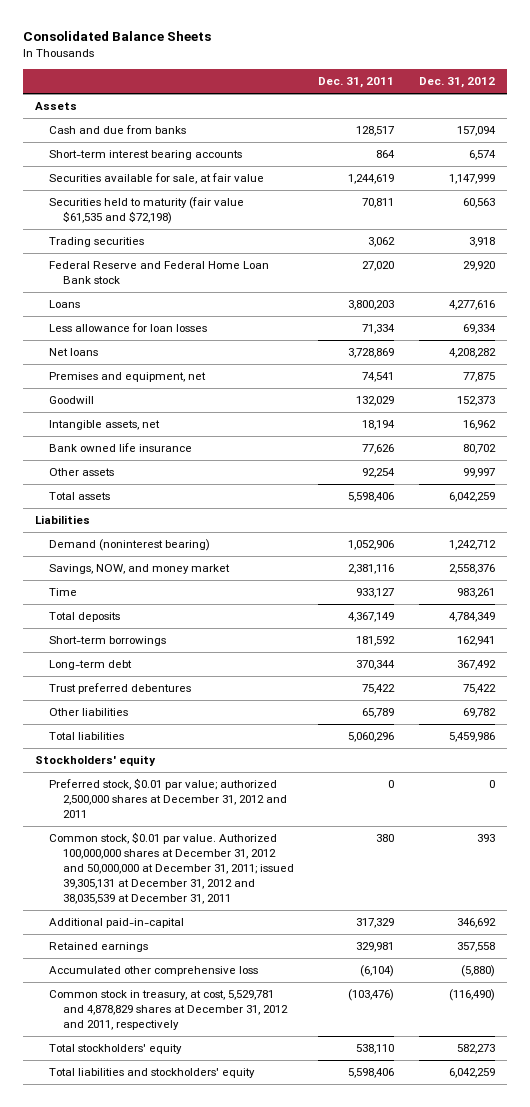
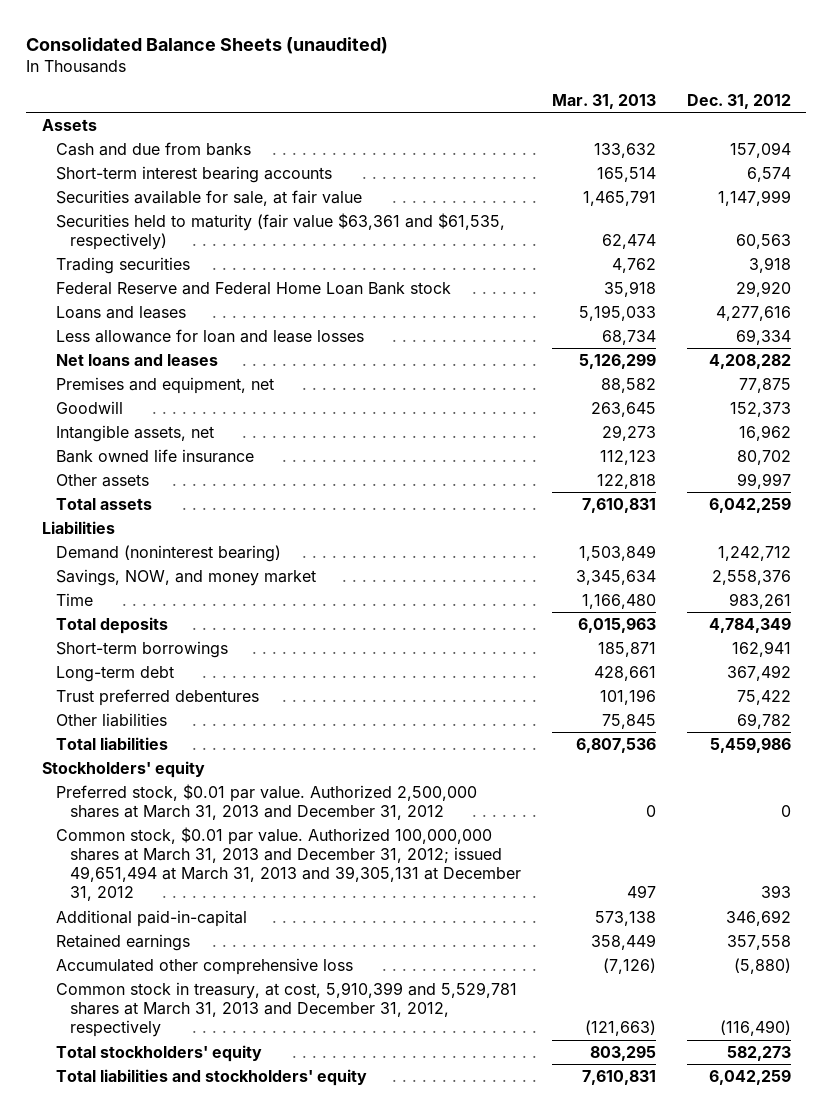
[23,31,212,42] Consolidated Balance Sheets -> [26,37,389,55] Consolidated Balance Sheets (unaudited)
[318,77,395,89] Dec. 31, 2011 -> none
none -> [552,94,657,110] Mar. 31, 2013
[49,197,245,225] Securities held to maturity (fair value $61,535 and $72,198) -> [56,212,506,251] Securities held to maturity (fair value $63,361 and $61,535, respectively)
[49,300,81,309] Loans -> [56,305,187,319] Loans and leases
[49,323,208,333] Less allowance for loan losses -> [56,328,365,343] Less allowance for loan and lease losses
[49,348,99,357] Net loans -> [56,353,219,366] Net loans and leases
[49,778,288,819] Preferred stock, $0.01 par value; authorized 2,500,000 shares at December 31, 2012 and 2011 -> [56,783,478,821] Preferred stock, $0.01 par value. Authorized 2,500,000 shares at March 31, 2013 and December 31, 2012
[49,832,295,905] Common stock, $0.01 par value. Authorized 100,000,000 shares at December 31, 2012 and 50,000,000 at December 31, 2011; issued 39,305,131 at December 31, 2012 and 38,035,539 at December 31, 2011 -> [56,826,522,902] Common stock, $0.01 par value. Authorized 100,000,000 shares at March 31, 2013 and December 31, 2012; issued 49,651,494 at March 31, 2013 and 39,305,131 at December 31, 2012
[49,990,289,1031] Common stock in treasury, at cost, 5,529,781 and 4,878,829 shares at December 31, 2012 and 2011, respectively -> [56,981,518,1038] Common stock in treasury, at cost, 5,910,399 and 5,529,781 shares at March 31, 2013 and December 31, 2012, respectively

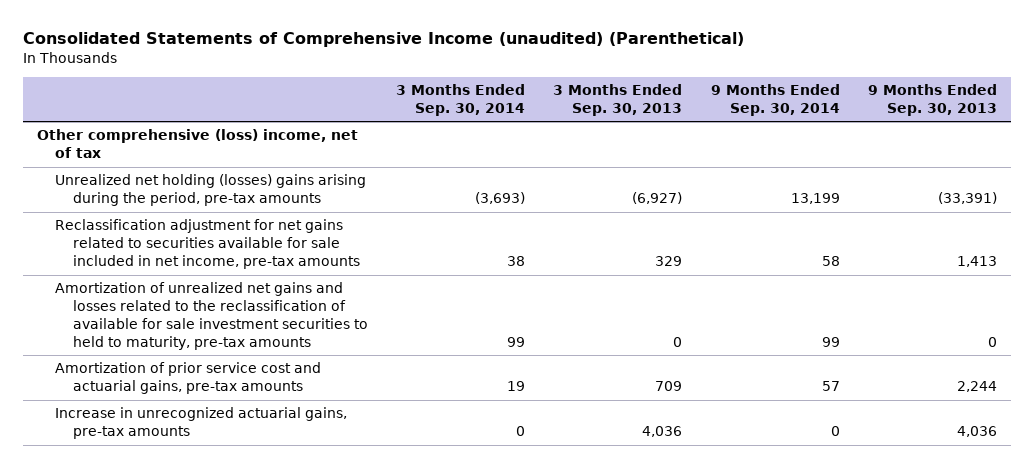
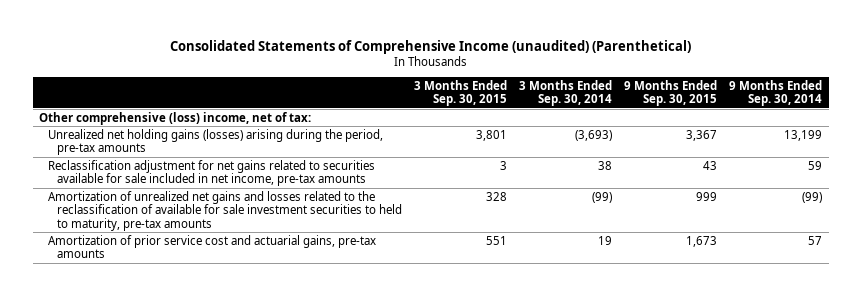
[553,84,683,117] 3 Months Ended Sep. 30, 2013 -> none
[867,84,997,117] 9 Months Ended Sep. 30, 2013 -> none
none -> [413,79,507,107] 3 Months Ended Sep. 30, 2015
none -> [624,79,718,107] 9 Months Ended Sep. 30, 2015
[37,129,359,159] Other comprehensive (loss) income, net of tax -> [39,111,312,125] Other comprehensive (loss) income, net of tax:
[54,174,366,207] Unrealized net holding (losses) gains arising during the period, pre-tax amounts -> [47,128,383,156] Unrealized net holding gains (losses) arising during the period, pre-tax amounts
[821,256,840,267] 58 -> [808,160,823,170] 59
[507,337,526,348] 99 -> [592,191,613,203] (99)
[821,337,840,348] 99 -> [802,191,823,203] (99)
[54,407,347,440] Increase in unrecognized actuarial gains, pre-tax amounts -> none

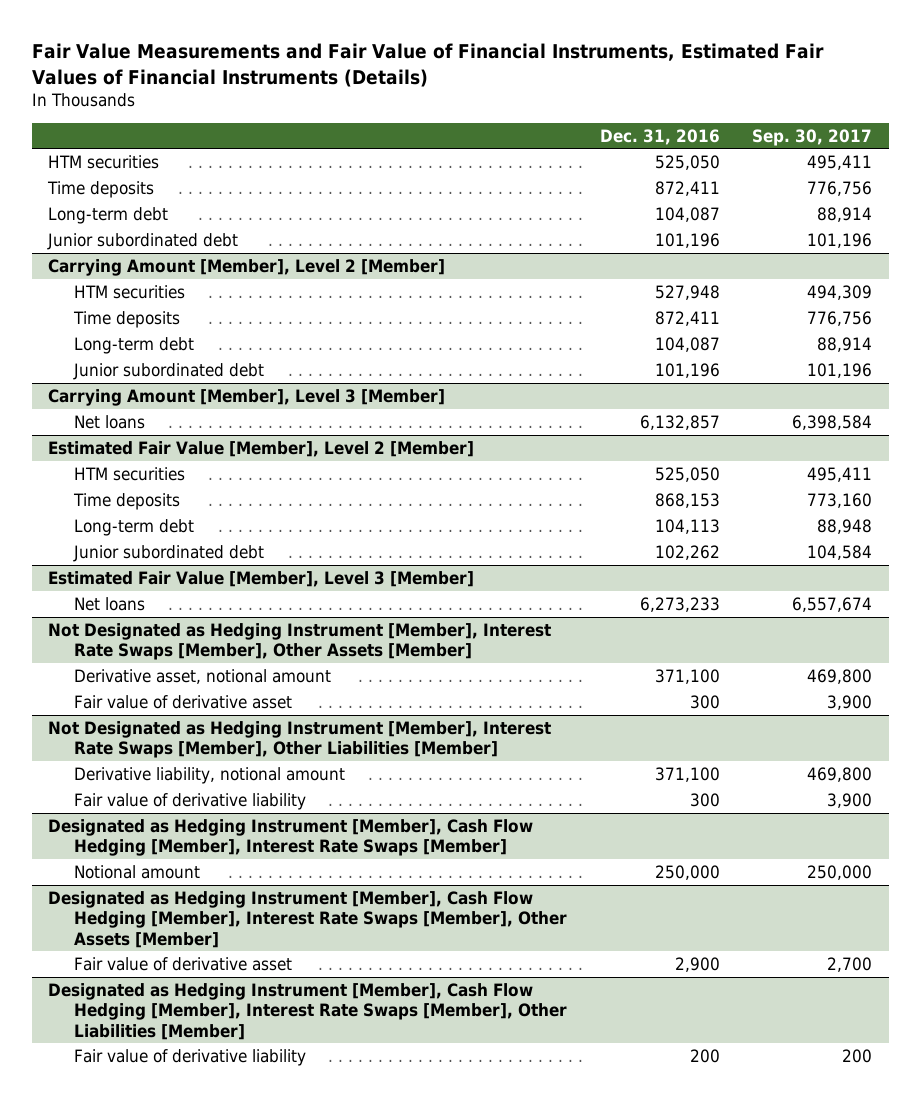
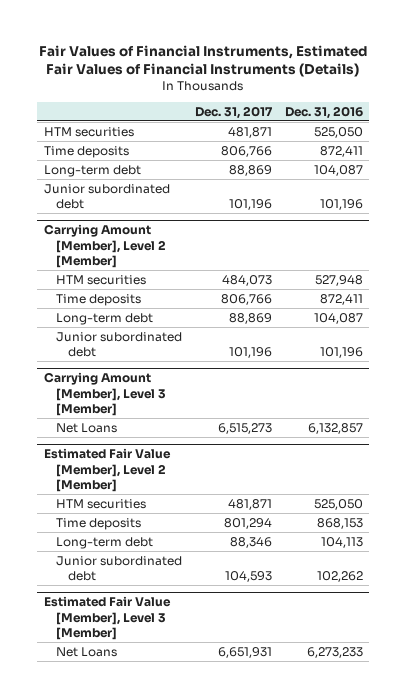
[31,42,824,87] Fair Value Measurements and Fair Value of Financial Instruments, Estimated Fair Values of Financial Instruments (Details) -> [39,44,368,78] Fair Values of Financial Instruments, Estimated Fair Values of Financial Instruments (Details)
[752,128,873,146] Sep. 30, 2017 -> none
none -> [194,105,273,119] Dec. 31, 2017
[73,414,145,429] Net loans -> [55,422,117,433] Net Loans
[48,622,552,661] Not Designated as Hedging Instrument [Member], Interest Rate Swaps [Member], Other Assets [Member] -> none
[73,668,331,684] Derivative asset, notional amount -> none
[73,694,292,709] Fair value of derivative asset -> none
[48,720,552,759] Not Designated as Hedging Instrument [Member], Interest Rate Swaps [Member], Other Liabilities [Member] -> none
[73,766,345,784] Derivative liability, notional amount -> none
[73,792,306,810] Fair value of derivative liability -> none
[48,818,534,857] Designated as Hedging Instrument [Member], Cash Flow Hedging [Member], Interest Rate Swaps [Member] -> none
[73,864,200,879] Notional amount -> none
[48,890,567,948] Designated as Hedging Instrument [Member], Cash Flow Hedging [Member], Interest Rate Swaps [Member], Other Assets [Member] -> none
[73,956,292,971] Fair value of derivative asset -> none
[48,982,567,1040] Designated as Hedging Instrument [Member], Cash Flow Hedging [Member], Interest Rate Swaps [Member], Other Liabilities [Member] -> none
[73,1048,306,1066] Fair value of derivative liability -> none
[73,596,145,611] Net loans -> [55,646,117,657] Net Loans

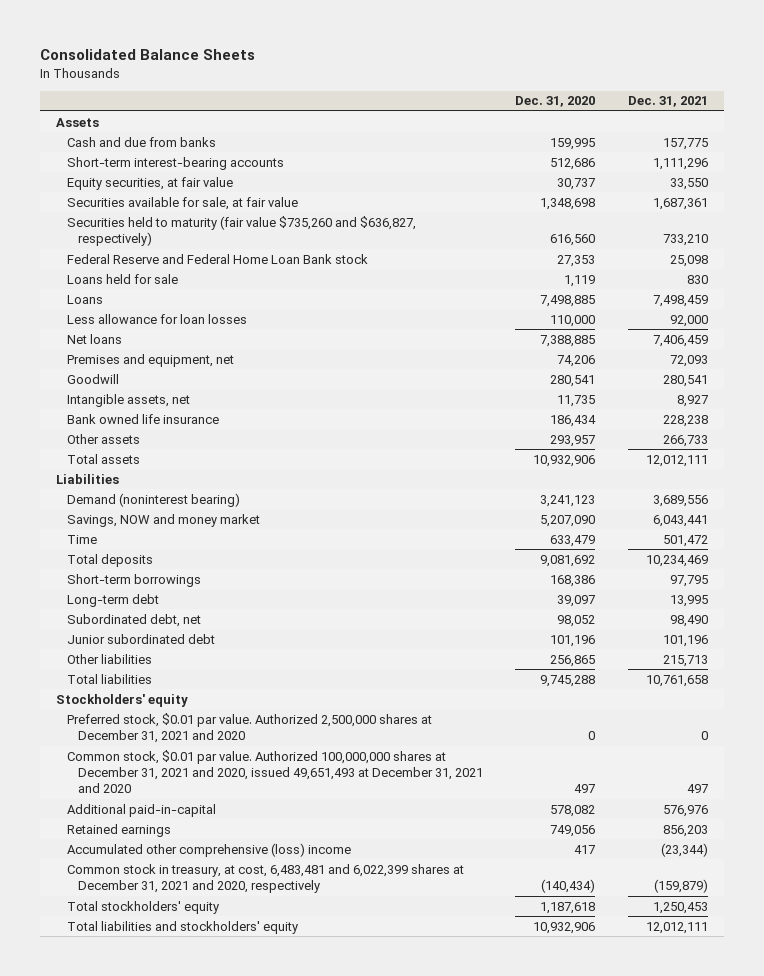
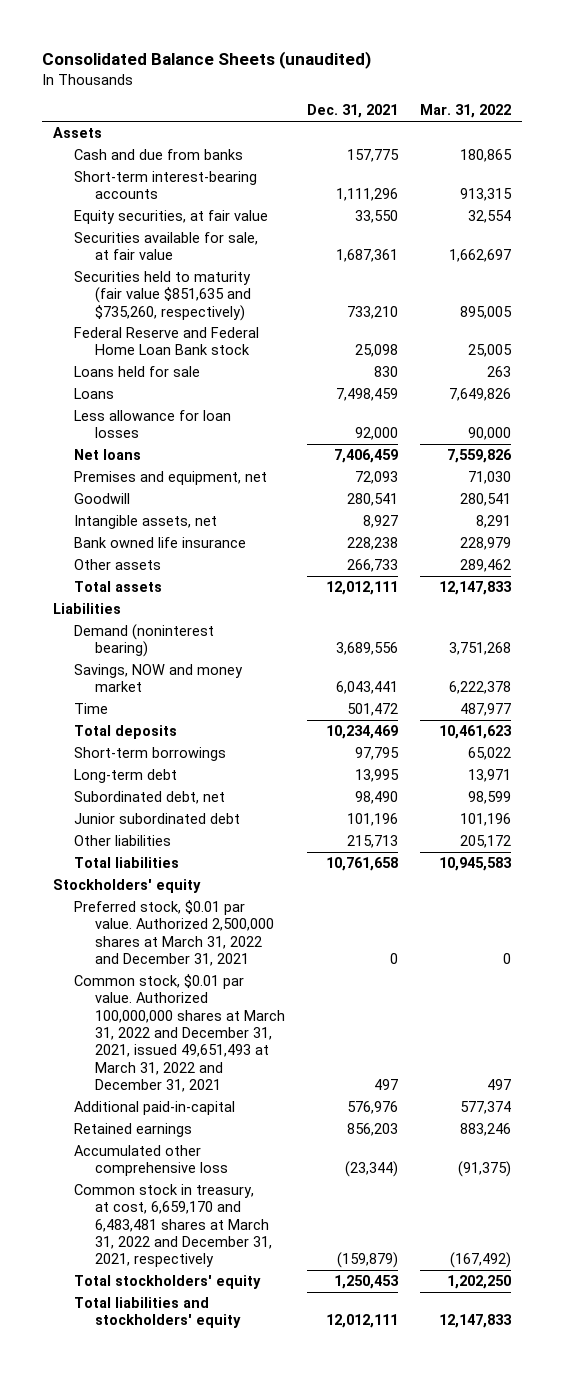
[40,49,256,61] Consolidated Balance Sheets -> [42,50,372,69] Consolidated Balance Sheets (unaudited)
[515,96,596,108] Dec. 31, 2020 -> none
none -> [419,104,511,119] Mar. 31, 2022
[67,215,417,247] Securities held to maturity (fair value $735,260 and $636,827, respectively) -> [73,271,251,321] Securities held to maturity (fair value $851,635 and $735,260, respectively)
[67,712,433,744] Preferred stock, $0.01 par value. Authorized 2,500,000 shares at December 31, 2021 and 2020 -> [73,900,274,966] Preferred stock, $0.01 par value. Authorized 2,500,000 shares at March 31, 2022 and December 31, 2021
[67,749,484,794] Common stock, $0.01 par value. Authorized 100,000,000 shares at December 31, 2021 and 2020, issued 49,651,493 at December 31, 2021 and 2020 -> [73,974,285,1092] Common stock, $0.01 par value. Authorized 100,000,000 shares at March 31, 2022 and December 31, 2021, issued 49,651,493 at March 31, 2022 and December 31, 2021
[67,842,352,857] Accumulated other comprehensive (loss) income -> [73,1145,228,1177] Accumulated other comprehensive loss
[67,863,465,894] Common stock in treasury, at cost, 6,483,481 and 6,022,399 shares at December 31, 2021 and 2020, respectively -> [73,1184,272,1268] Common stock in treasury, at cost, 6,659,170 and 6,483,481 shares at March 31, 2022 and December 31, 2021, respectively

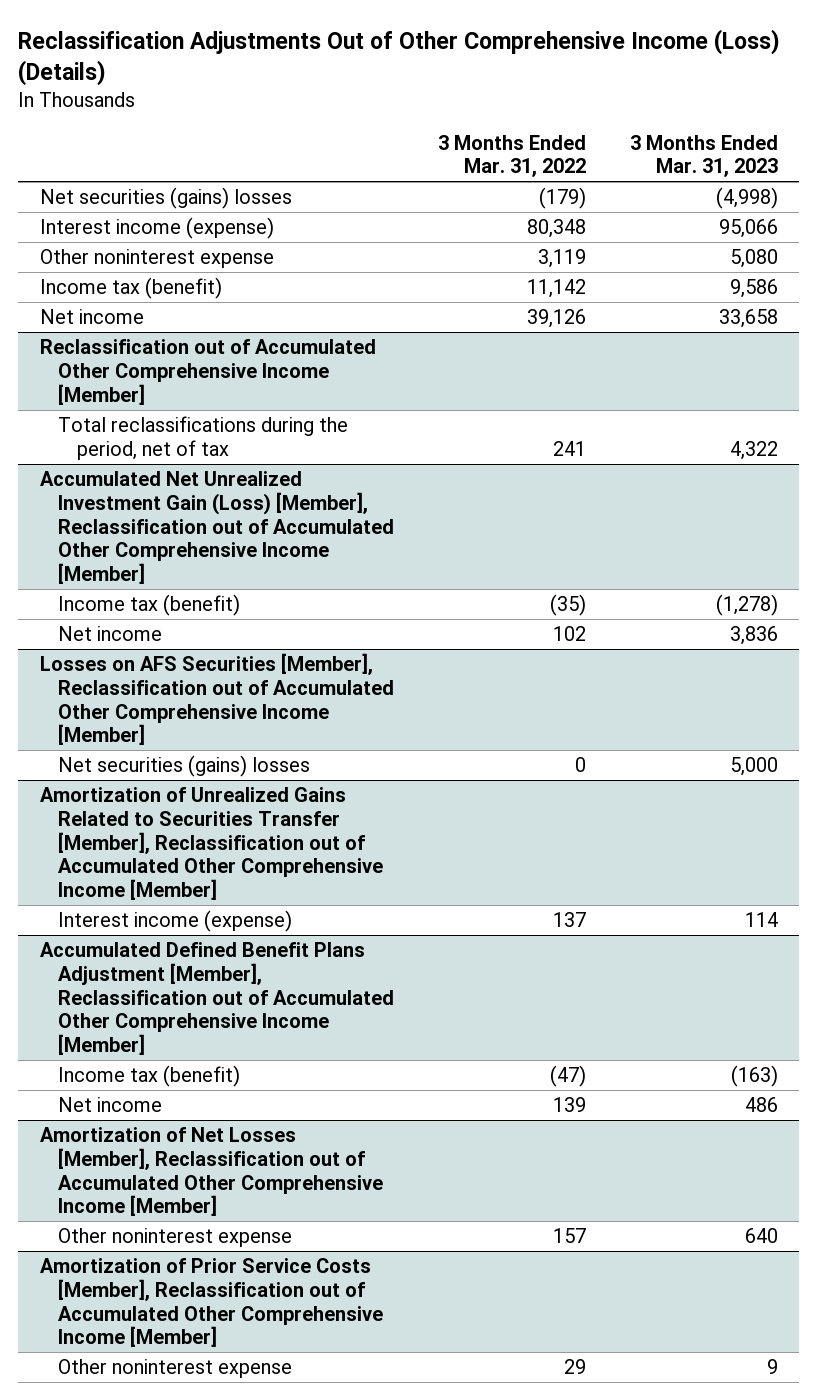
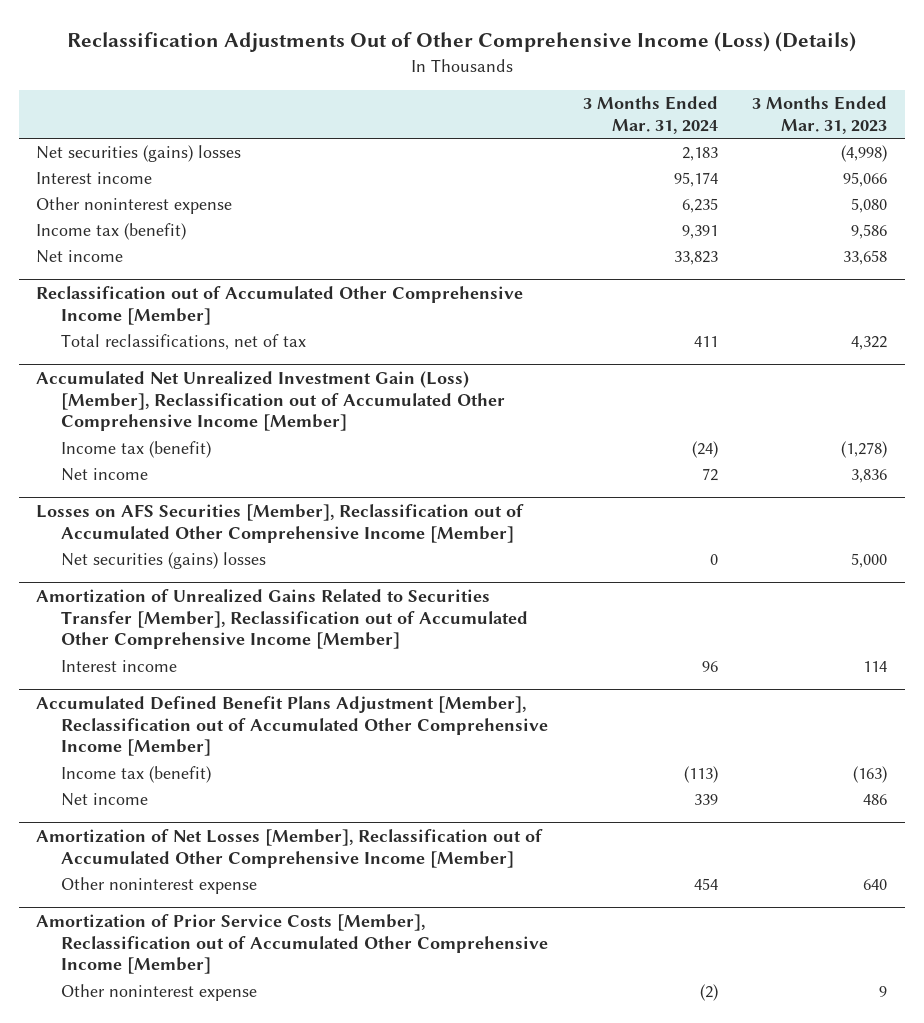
[437,134,586,178] 3 Months Ended Mar. 31, 2022 -> none
none -> [582,96,718,134] 3 Months Ended Mar. 31, 2024
[39,217,274,240] Interest income (expense) -> [36,172,153,185] Interest income
[58,416,349,460] Total reclassifications during the period, net of tax -> [61,334,307,351] Total reclassifications, net of tax
[58,910,293,933] Interest income (expense) -> [61,660,178,673] Interest income

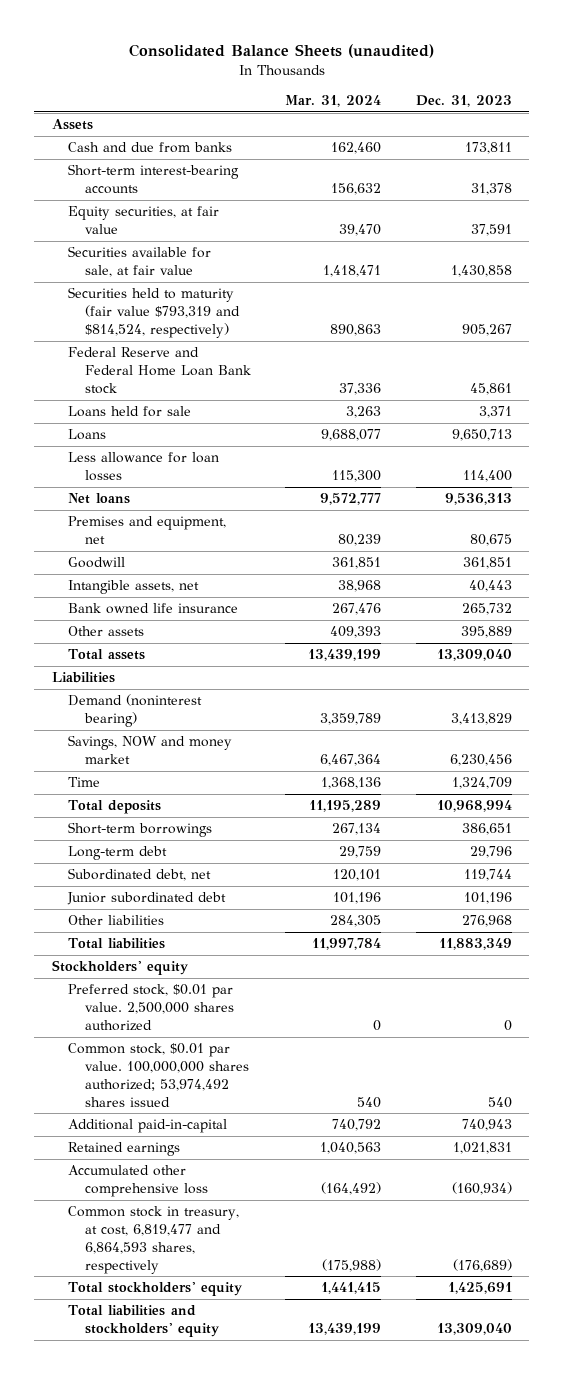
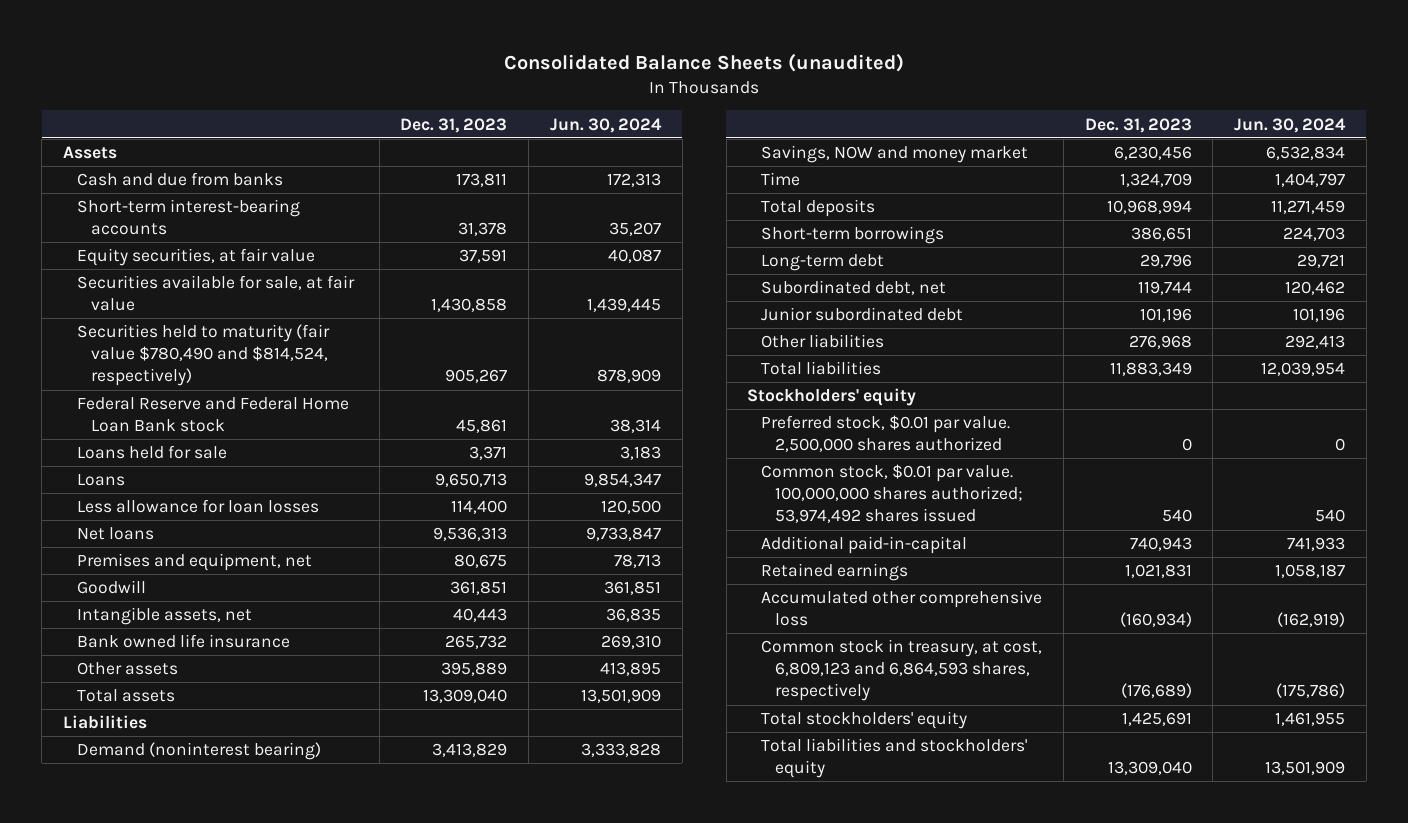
[285,94,382,107] Mar. 31, 2024 -> none
none -> [549,117,662,133] Jun. 30, 2024
[68,287,240,338] Securities held to maturity (fair value $793,319 and $814,524, respectively) -> [77,324,331,387] Securities held to maturity (fair value $780,490 and $814,524, respectively)
[68,1206,240,1274] Common stock in treasury, at cost, 6,819,477 and 6,864,593 shares, respectively -> [761,639,1043,702] Common stock in treasury, at cost, 6,809,123 and 6,864,593 shares, respectively

